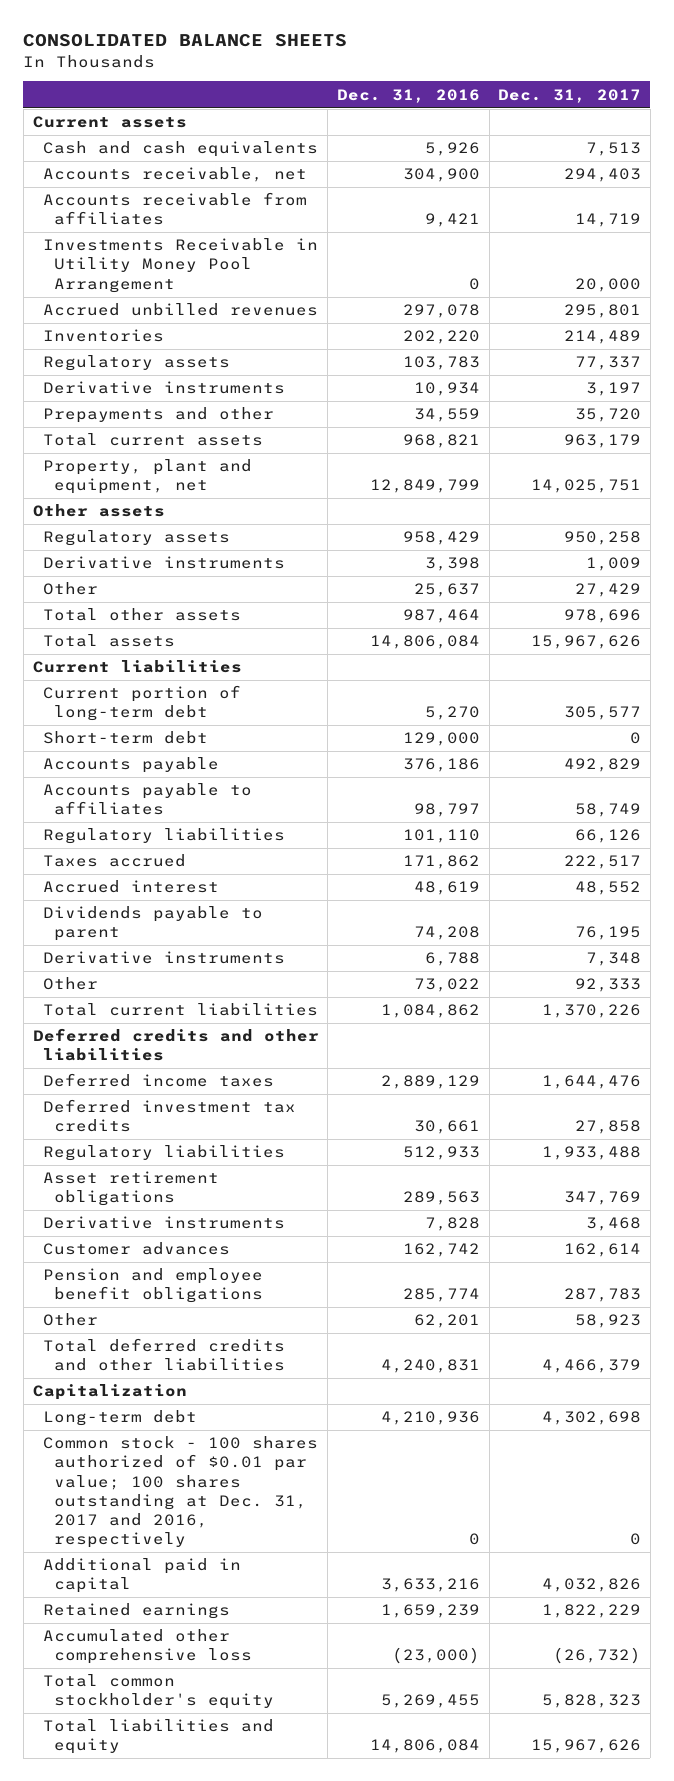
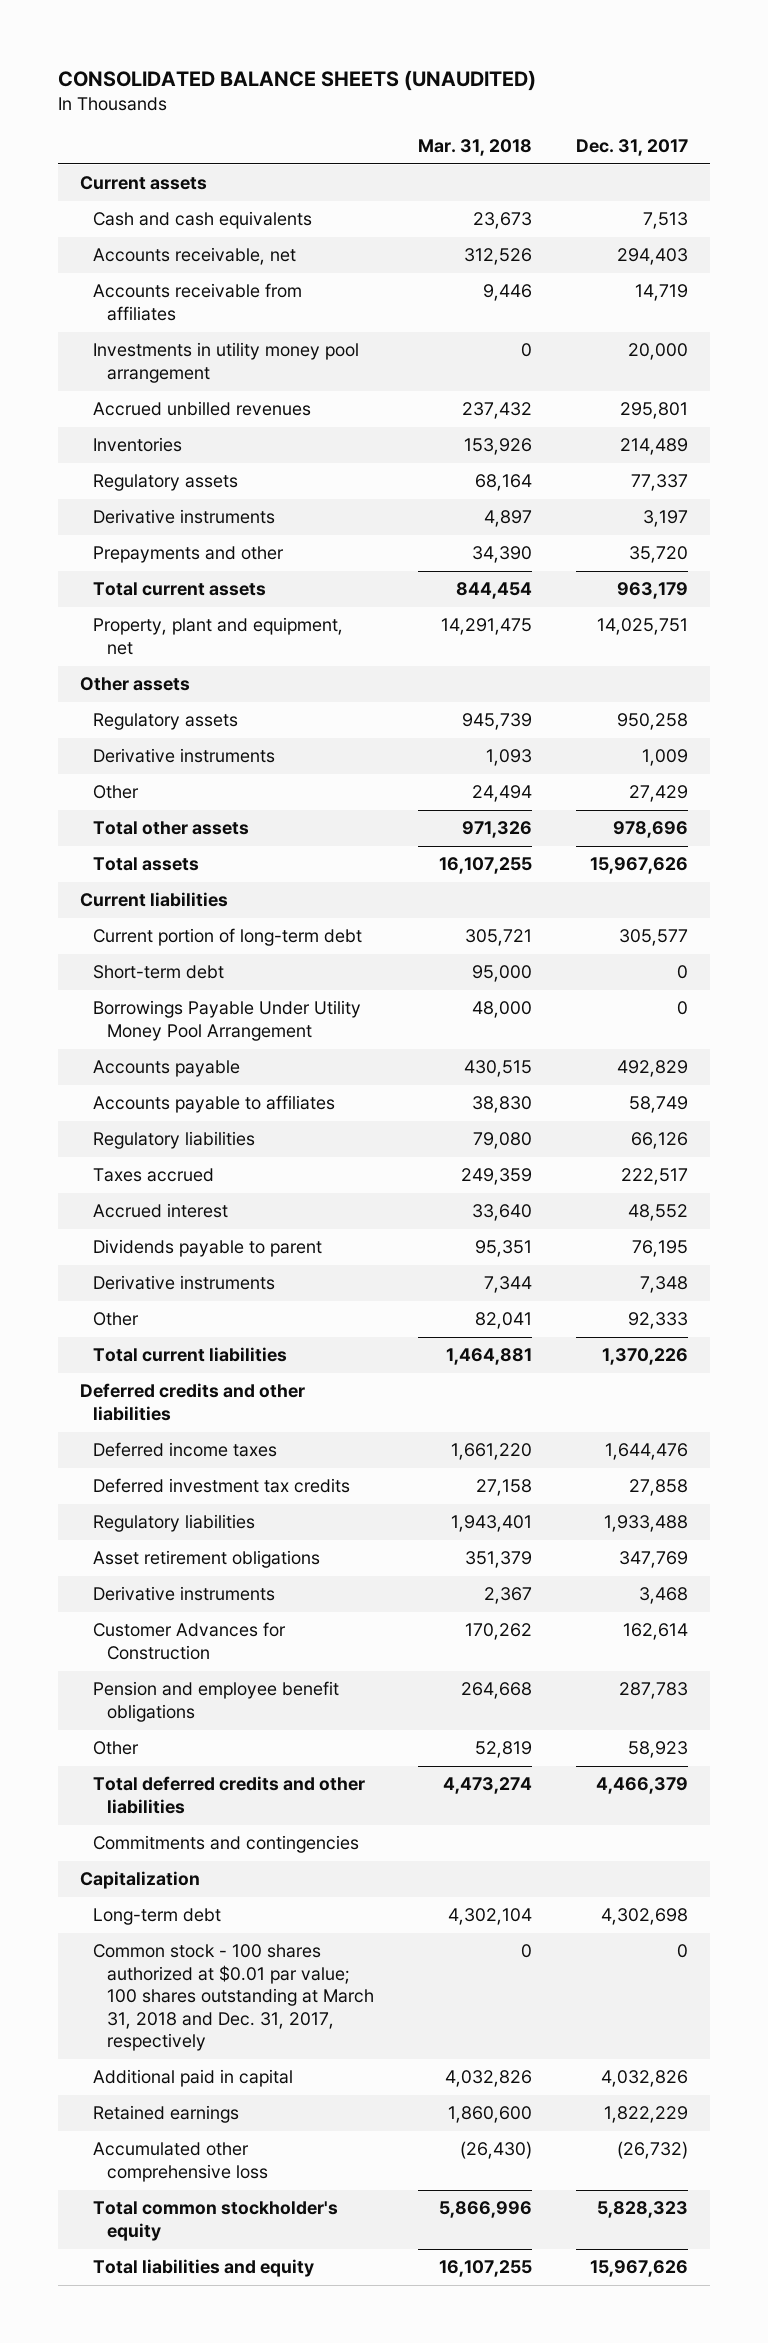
[23,34,348,48] CONSOLIDATED BALANCE SHEETS -> [57,69,536,91] CONSOLIDATED BALANCE SHEETS (UNAUDITED)
[336,88,480,103] Dec. 31, 2016 -> none
none -> [417,139,532,157] Mar. 31, 2018
[43,238,319,293] Investments Receivable in Utility Money Pool Arrangement -> [93,342,360,383] Investments in utility money pool arrangement
none -> [93,1000,362,1041] Borrowings Payable Under Utility Money Pool Arrangement
[43,1242,231,1256] Customer advances -> [93,1622,287,1660] Customer Advances for Construction
none -> [93,1835,360,1854] Commitments and contingencies
[43,1436,319,1549] Common stock - 100 shares authorized of $0.01 par value; 100 shares outstanding at Dec. 31, 2017 and 2016, respectively -> [93,1944,374,2052] Common stock - 100 shares authorized at $0.01 par value; 100 shares outstanding at March 31, 2018 and Dec. 31, 2017, respectively

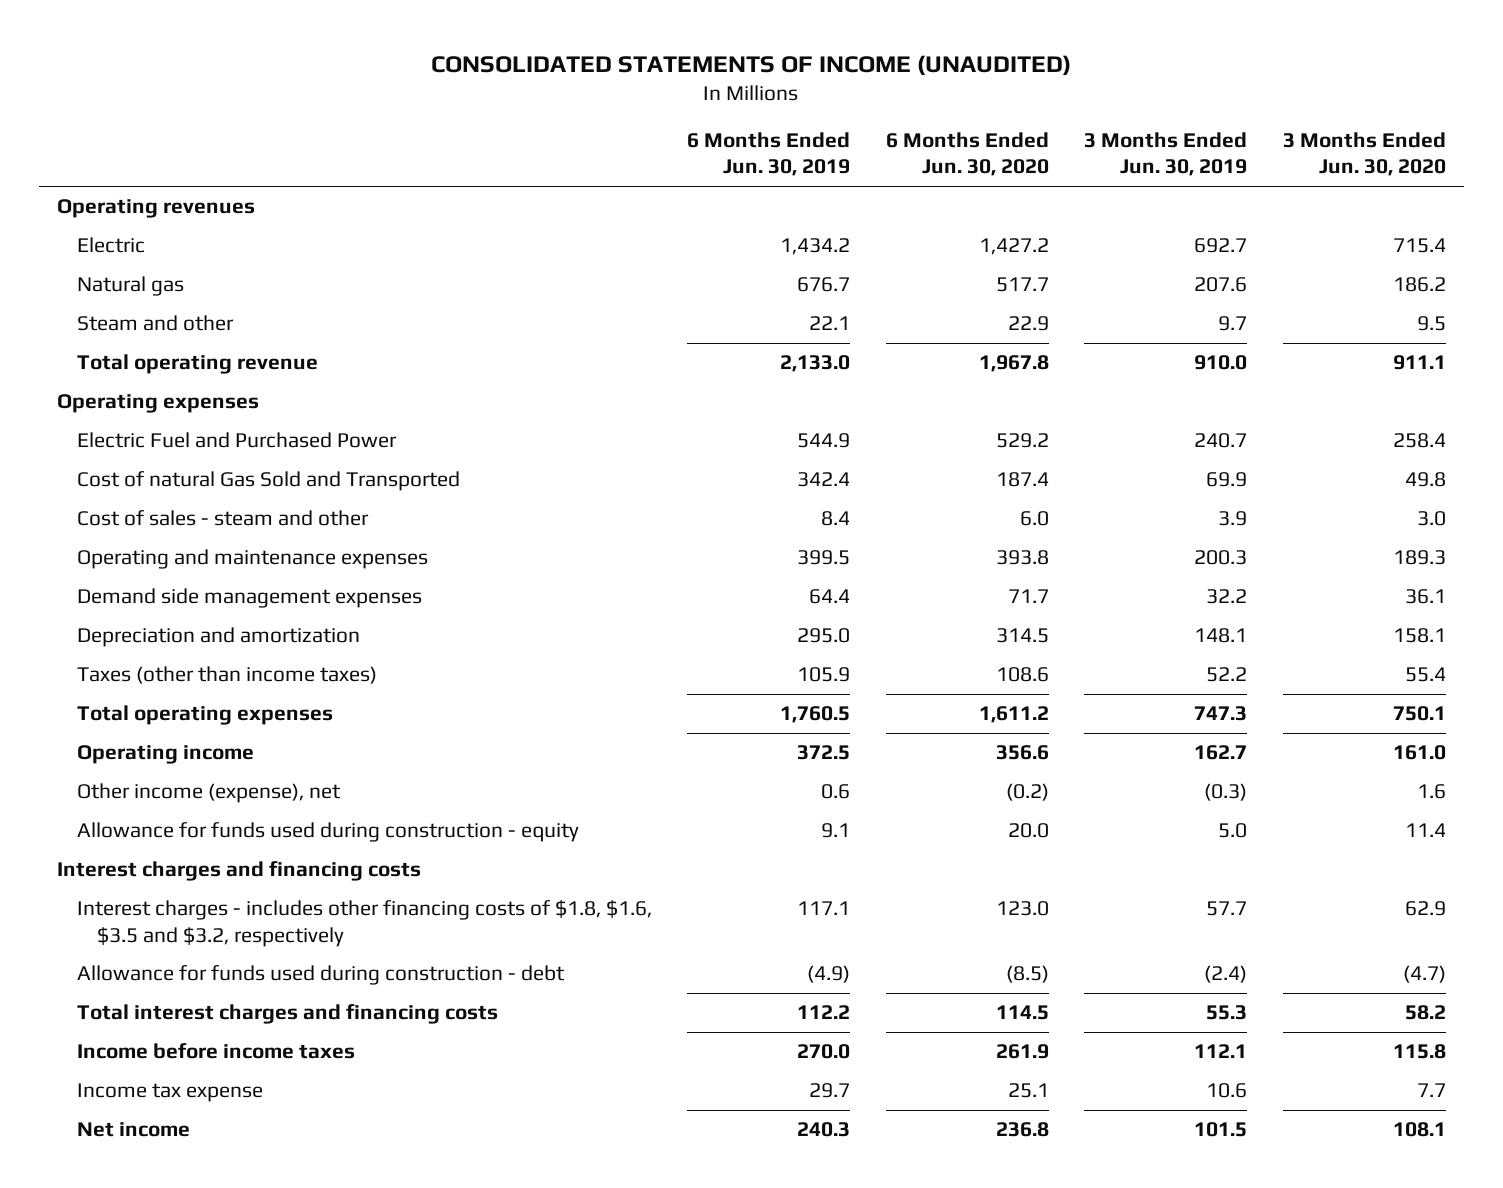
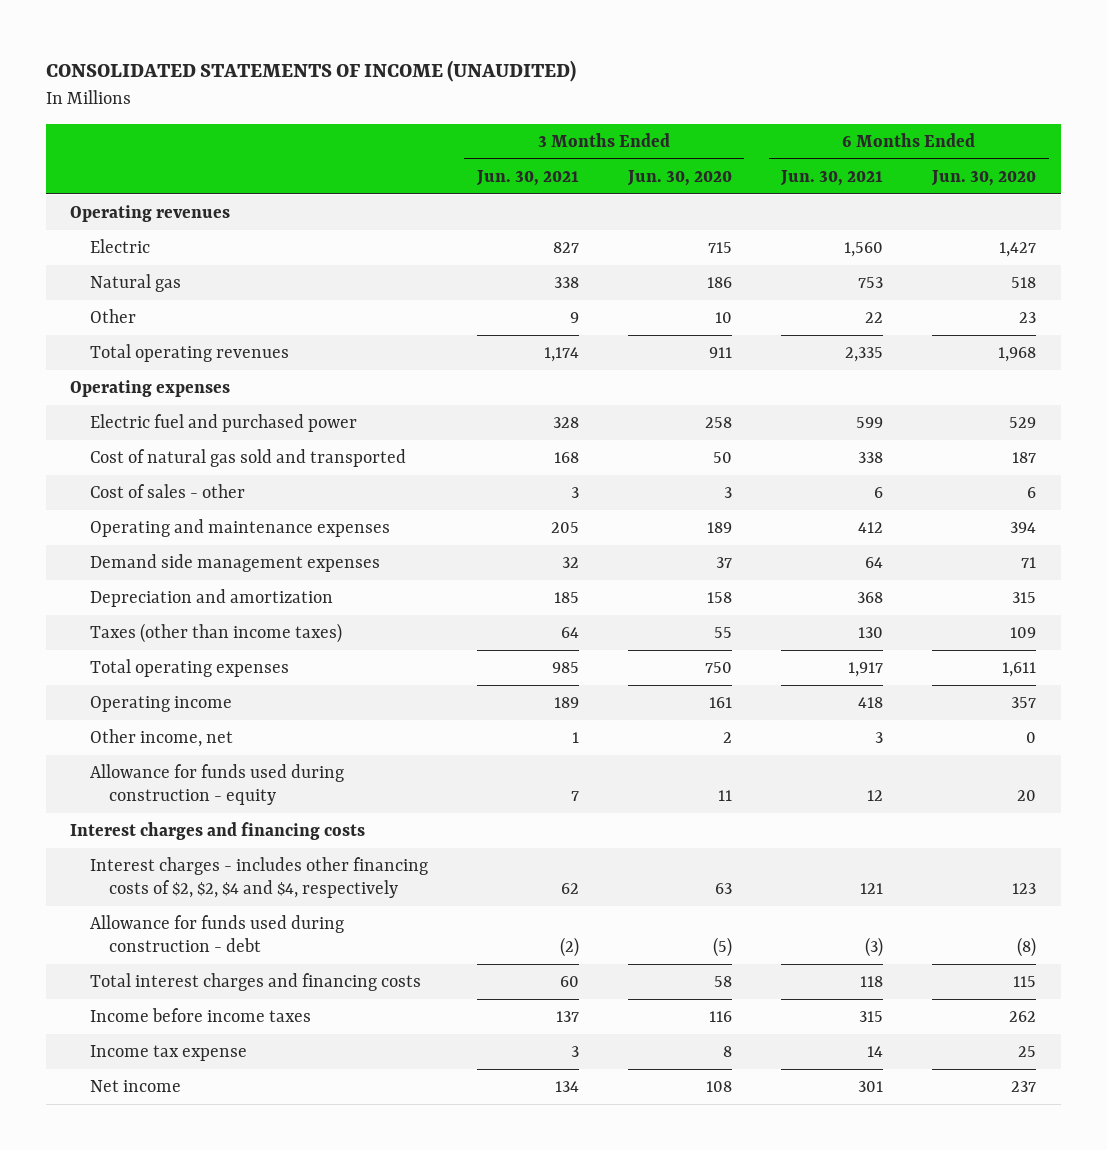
[687,132,851,177] 6 Months Ended Jun. 30, 2019 -> none
[1084,132,1248,177] 3 Months Ended Jun. 30, 2019 -> none
none -> [475,170,579,187] Jun. 30, 2021
none -> [780,170,884,187] Jun. 30, 2021
[978,238,1049,256] 1,427.2 -> [999,242,1037,258] 1,427
[1392,238,1446,254] 715.4 -> [707,242,732,254] 715
[995,277,1049,293] 517.7 -> [1011,277,1037,289] 518
[1392,277,1446,293] 186.2 -> [706,277,732,289] 186
[76,315,234,332] Steam and other -> [89,309,136,324] Other
[1007,316,1049,332] 22.9 -> [1019,312,1037,324] 23
[1416,316,1446,332] 9.5 -> [714,312,732,324] 10
[76,354,318,375] Total operating revenue -> [89,344,289,363] Total operating revenues
[978,355,1049,373] 1,967.8 -> [998,347,1037,363] 1,968
[1392,355,1446,371] 911.1 -> [708,347,732,359] 911
[76,432,397,449] Electric Fuel and Purchased Power -> [89,414,357,433] Electric fuel and purchased power
[995,433,1049,449] 529.2 -> [1009,417,1037,429] 529
[1392,433,1446,449] 258.4 -> [704,417,732,429] 258
[76,471,460,492] Cost of natural Gas Sold and Transported -> [89,449,406,468] Cost of natural gas sold and transported
[995,472,1049,488] 187.4 -> [1012,452,1037,464] 187
[1404,472,1446,488] 49.8 -> [712,452,732,464] 50
[76,510,369,527] Cost of sales - steam and other -> [89,484,245,499] Cost of sales - other
[1019,511,1049,527] 6.0 -> [1027,487,1037,499] 6
[1416,511,1446,527] 3.0 -> [723,487,732,499] 3
[995,550,1049,566] 393.8 -> [1010,522,1037,534] 394
[1392,550,1446,566] 189.3 -> [706,522,732,534] 189
[1007,589,1049,604] 71.7 -> [1021,557,1037,569] 71
[1404,589,1446,605] 36.1 -> [715,557,732,569] 37
[995,628,1049,644] 314.5 -> [1012,592,1037,604] 315
[1392,628,1446,644] 158.1 -> [706,592,732,604] 158
[995,667,1049,683] 108.6 -> [1010,627,1037,639] 109
[1404,667,1446,683] 55.4 -> [713,627,732,639] 55
[978,706,1049,724] 1,611.2 -> [1002,662,1037,678] 1,611
[1392,706,1446,722] 750.1 -> [704,662,732,674] 750
[995,745,1049,761] 356.6 -> [1011,697,1037,709] 357
[1392,745,1446,761] 161.0 -> [708,697,732,709] 161
[76,783,341,804] Other income (expense), net -> [89,729,233,748] Other income, net
[1005,783,1049,802] (0.2) -> [1026,732,1037,744] 0
[1416,784,1446,800] 1.6 -> [722,732,732,744] 2
[1007,823,1049,839] 20.0 -> [1017,790,1037,802] 20
[1404,823,1446,838] 11.4 -> [717,790,732,802] 11
[76,900,652,947] Interest charges - includes other financing costs of $1.8, $1.6, $3.5 and $3.2, respectively -> [89,857,428,899] Interest charges - includes other financing costs of $2, $2, $4 and $4, respectively
[995,901,1049,917] 123.0 -> [1012,883,1037,895] 123
[1404,901,1446,917] 62.9 -> [714,883,732,895] 63
[1005,965,1049,984] (8.5) -> [1017,937,1037,958] (8)
[1402,965,1446,984] (4.7) -> [712,937,732,958] (5)
[995,1005,1049,1021] 114.5 -> [1013,976,1037,988] 115
[1404,1005,1446,1021] 58.2 -> [713,976,732,988] 58
[995,1044,1049,1060] 261.9 -> [1009,1011,1037,1023] 262
[1392,1044,1446,1060] 115.8 -> [708,1011,732,1023] 116
[1007,1083,1049,1099] 25.1 -> [1018,1046,1037,1058] 25
[1416,1083,1446,1098] 7.7 -> [722,1046,732,1058] 8
[995,1122,1049,1138] 236.8 -> [1011,1081,1037,1093] 237
[1392,1122,1446,1138] 108.1 -> [705,1081,732,1093] 108

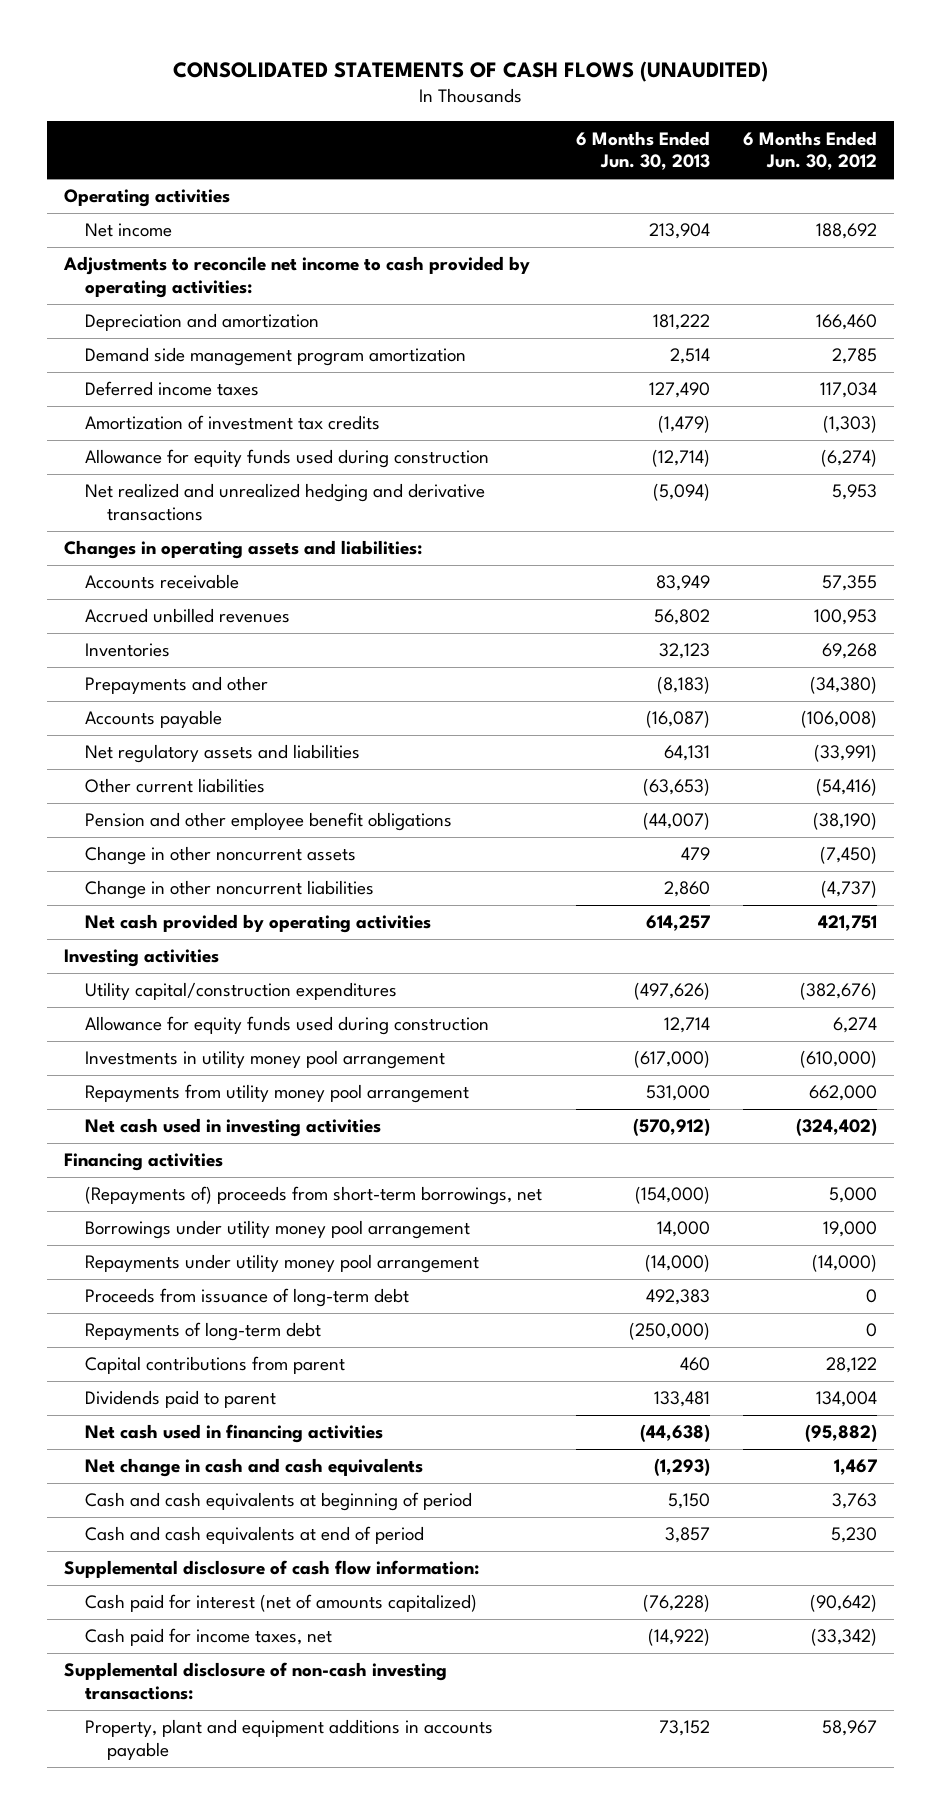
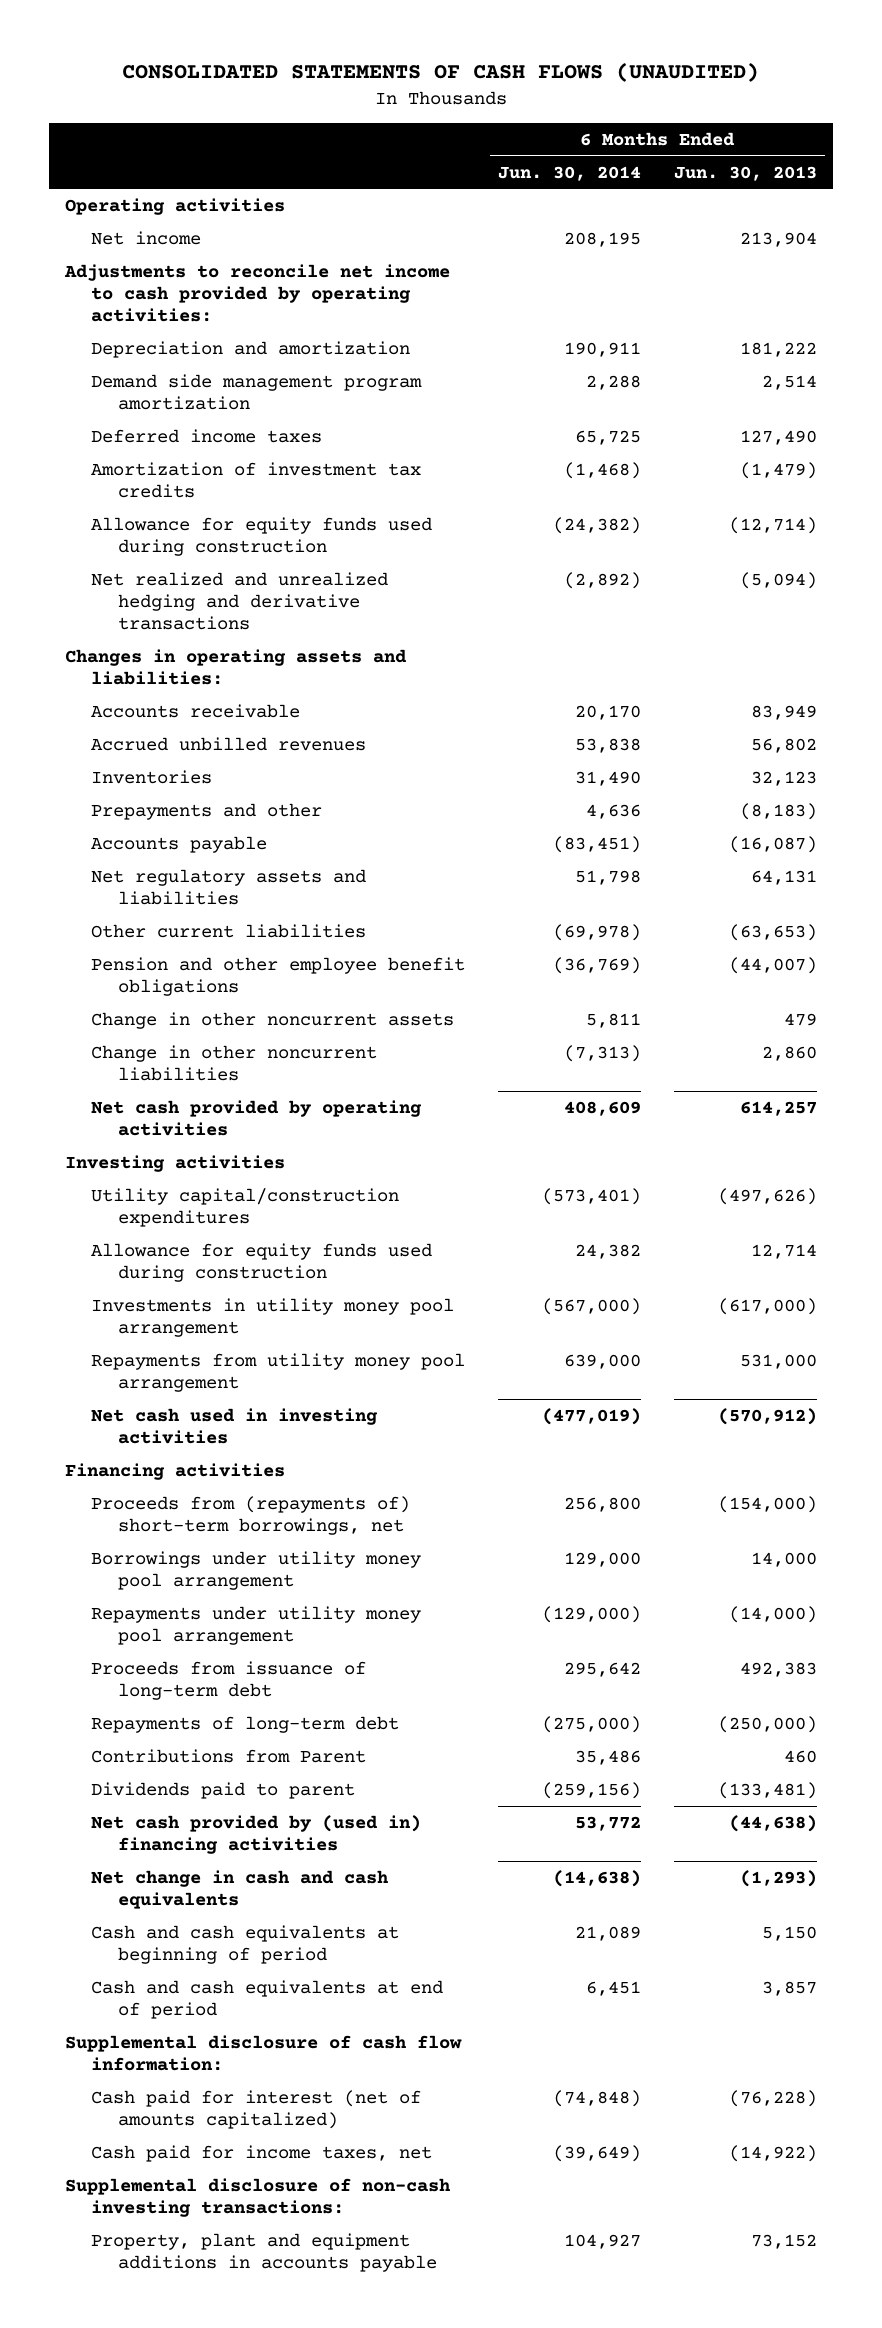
[743,130,878,171] 6 Months Ended Jun. 30, 2012 -> none
none -> [498,165,642,181] Jun. 30, 2014
[85,1186,543,1206] (Repayments of) proceeds from short-term borrowings, net -> [91,1495,411,1536] Proceeds from (repayments of) short-term borrowings, net
[85,1356,346,1375] Capital contributions from parent -> [91,1748,367,1763] Contributions from Parent
[653,1391,710,1408] 133,481 -> [717,1781,817,1799] (133,481)
[85,1424,384,1444] Net cash used in financing activities -> [91,1814,422,1855] Net cash provided by (used in) financing activities

